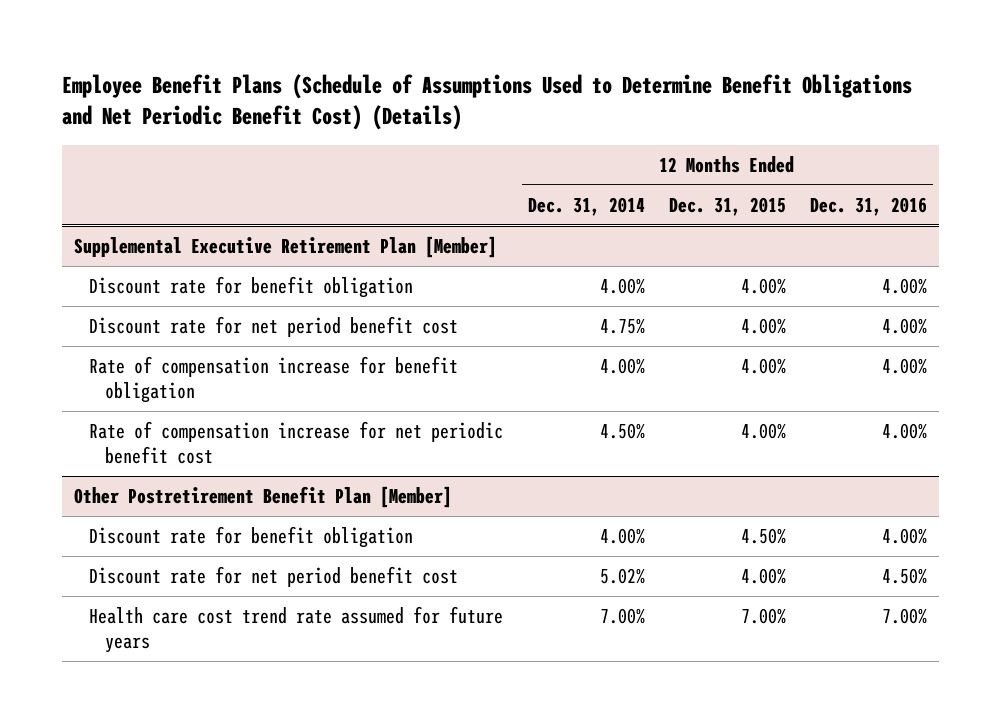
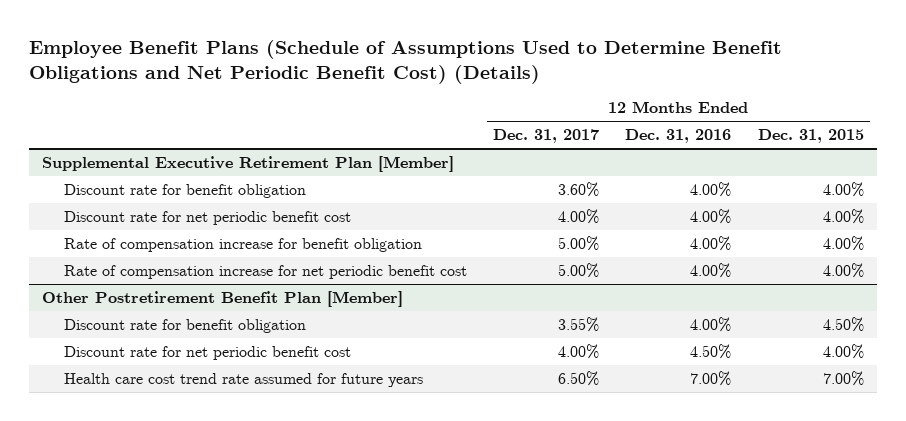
[527,196,645,216] Dec. 31, 2014 -> none
none -> [493,129,600,144] Dec. 31, 2017
[89,316,459,338] Discount rate for net period benefit cost -> [63,211,351,226] Discount rate for net periodic benefit cost
[89,566,459,588] Discount rate for net period benefit cost -> [63,346,351,361] Discount rate for net periodic benefit cost

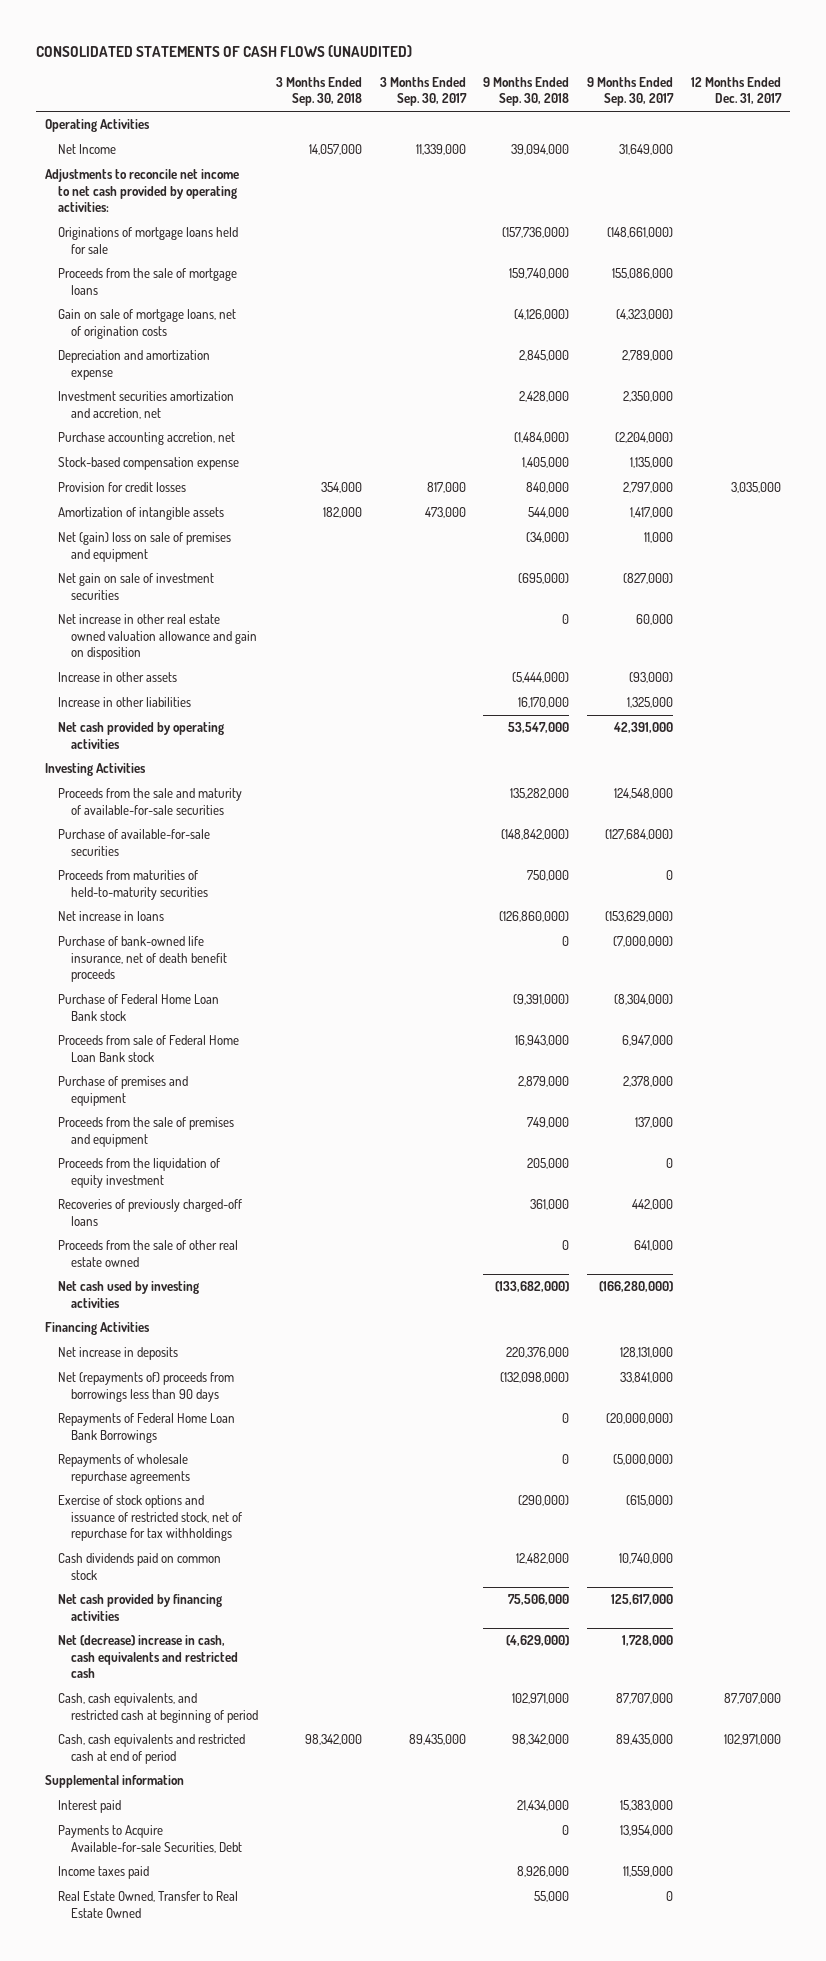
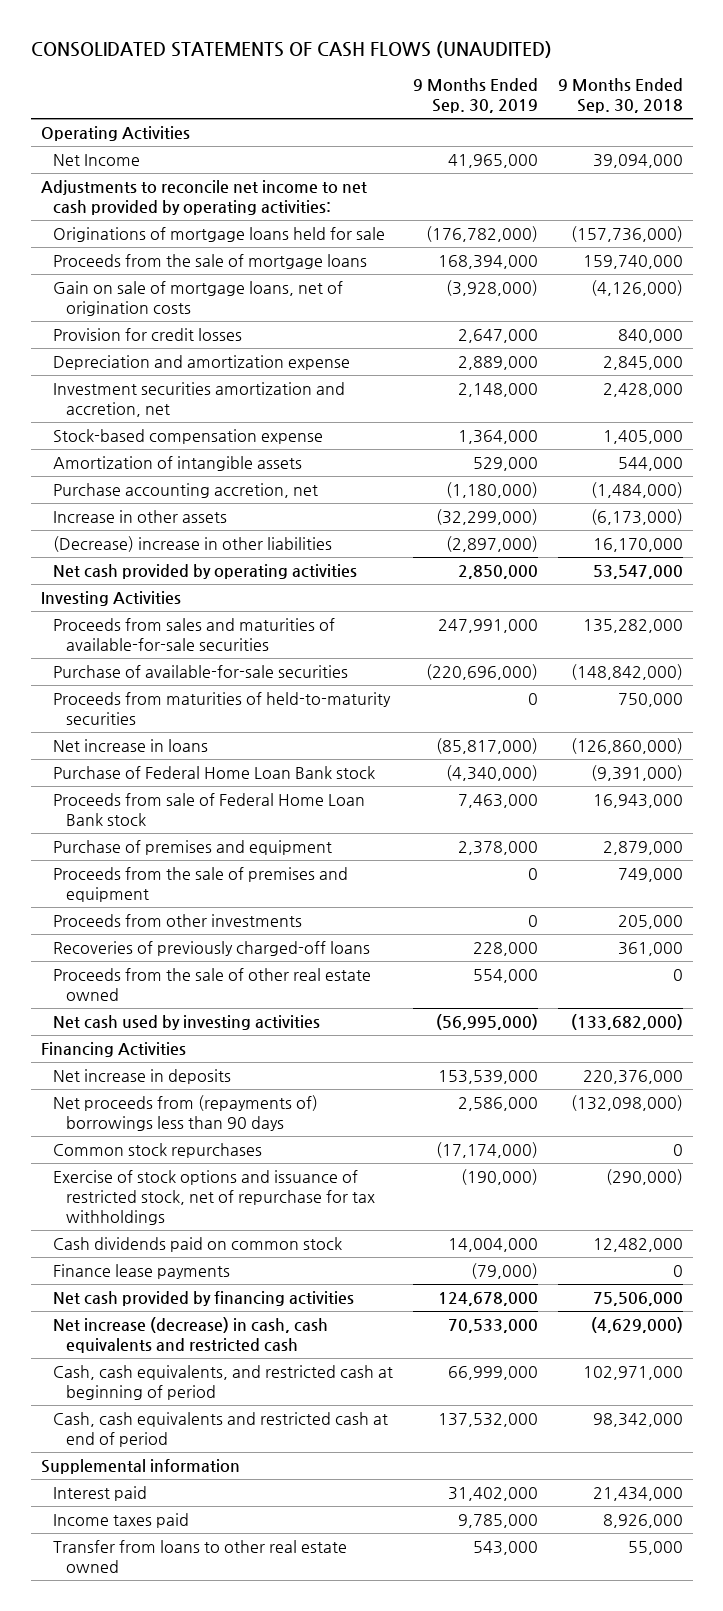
[275,77,362,107] 3 Months Ended Sep. 30, 2018 -> none
[379,77,467,107] 3 Months Ended Sep. 30, 2017 -> none
[587,77,675,107] 9 Months Ended Sep. 30, 2017 -> none
[690,77,782,105] 12 Months Ended Dec. 31, 2017 -> none
none -> [413,77,539,114] 9 Months Ended Sep. 30, 2019
[58,482,187,493] Provision for credit losses -> [53,328,243,342] Provision for credit losses
[58,532,232,562] Net (gain) loss on sale of premises and equipment -> none
[58,573,215,600] Net gain on sale of investment securities -> none
[58,614,258,660] Net increase in other real estate owned valuation allowance and gain on disposition -> none
[58,432,236,446] Purchase accounting accretion, net -> [53,483,319,499] Purchase accounting accretion, net
[512,672,570,684] (5,444,000) -> [590,509,683,526] (6,173,000)
[58,697,192,708] Increase in other liabilities -> [53,536,333,553] (Decrease) increase in other liabilities
[58,788,243,815] Proceeds from the sale and maturity of available-for-sale securities -> [53,618,336,652] Proceeds from sales and maturities of available-for-sale securities
[58,936,228,982] Purchase of bank-owned life insurance, net of death benefit proceeds -> none
[58,1158,221,1188] Proceeds from the liquidation of equity investment -> [53,914,303,928] Proceeds from other investments
[58,1413,236,1443] Repayments of Federal Home Loan Bank Borrowings -> none
[58,1454,191,1484] Repayments of wholesale repurchase agreements -> none
[58,1372,235,1402] Net (repayments of) proceeds from borrowings less than 90 days -> [53,1095,319,1132] Net proceeds from (repayments of) borrowings less than 90 days
none -> [53,1143,263,1159] Common stock repurchases
none -> [53,1264,231,1280] Finance lease payments
[58,1635,239,1678] Net (decrease) increase in cash, cash equivalents and restricted cash -> [53,1317,329,1354] Net increase (decrease) in cash, cash equivalents and restricted cash
[58,1825,243,1853] Payments to Acquire Available-for-sale Securities, Debt -> none
[58,1891,239,1918] Real Estate Owned, Transfer to Real Estate Owned -> [53,1540,348,1574] Transfer from loans to other real estate owned

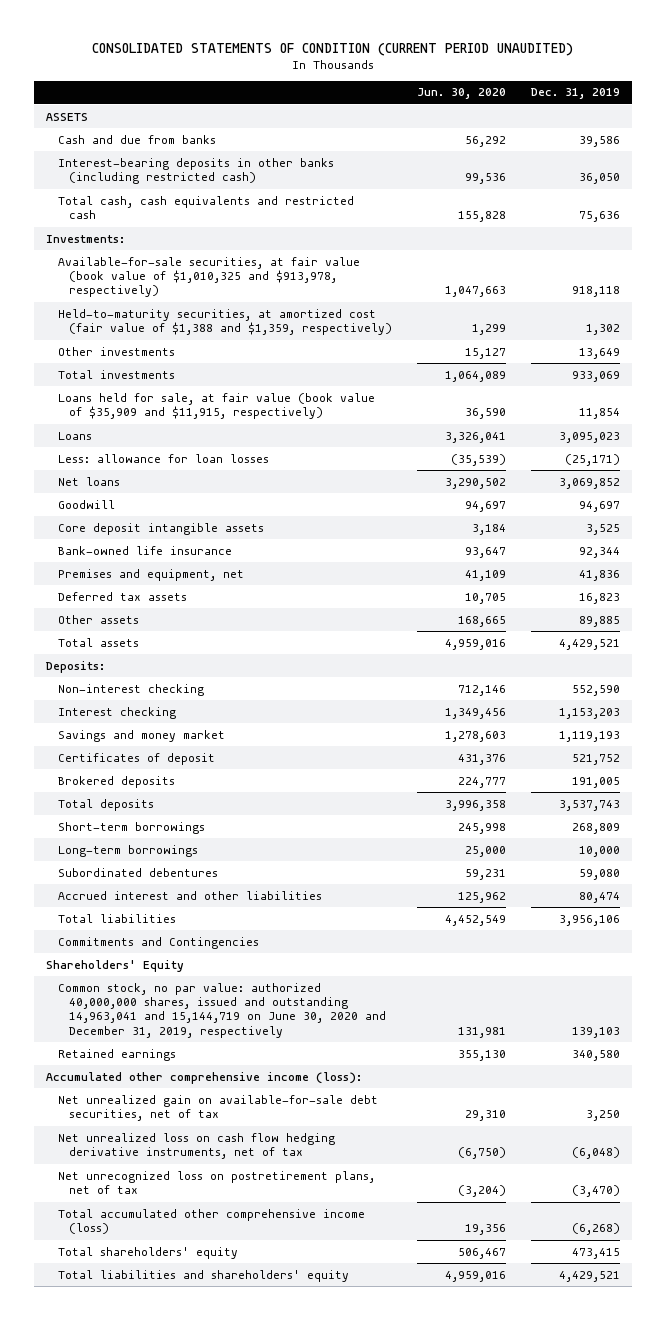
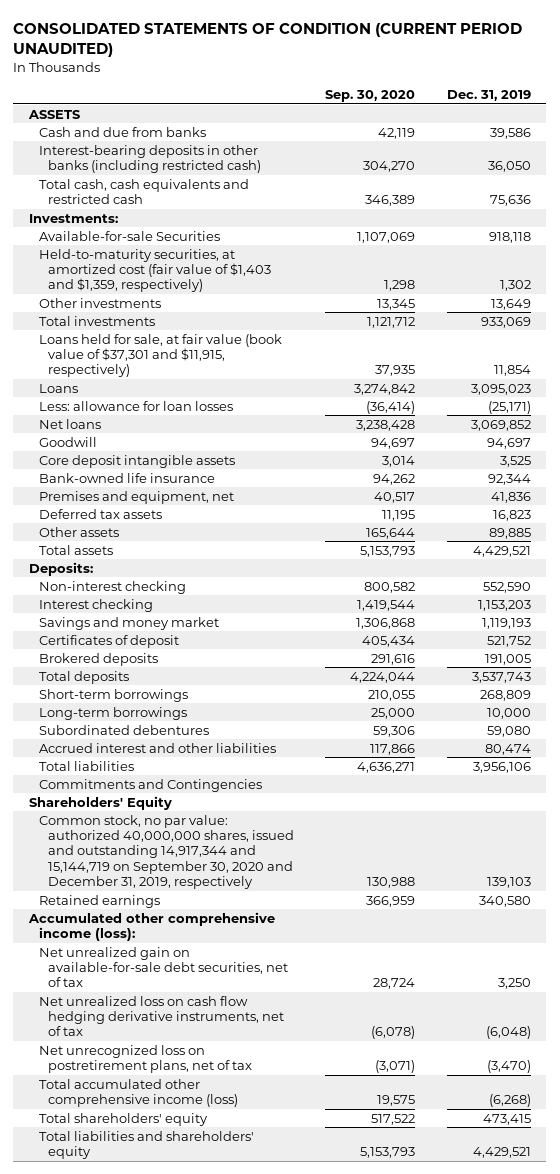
[417,88,507,100] Jun. 30, 2020 -> none
none -> [325,90,416,103] Sep. 30, 2020
[57,256,360,298] Available-for-sale securities, at fair value (book value of $1,010,325 and $913,978, respectively) -> [38,230,220,241] Available-for-sale Securities
[57,308,393,336] Held-to-maturity securities, at amortized cost (fair value of $1,388 and $1,359, respectively) -> [38,248,272,293] Held-to-maturity securities, at amortized cost (fair value of $1,403 and $1,359, respectively)
[57,392,375,420] Loans held for sale, at fair value (book value of $35,909 and $11,915, respectively) -> [38,333,282,378] Loans held for sale, at fair value (book value of $37,301 and $11,915, respectively)
[57,982,387,1038] Common stock, no par value: authorized 40,000,000 shares, issued and outstanding 14,963,041 and 15,144,719 on June 30, 2020 and December 31, 2019, respectively -> [38,814,295,890] Common stock, no par value: authorized 40,000,000 shares, issued and outstanding 14,917,344 and 15,144,719 on September 30, 2020 and December 31, 2019, respectively

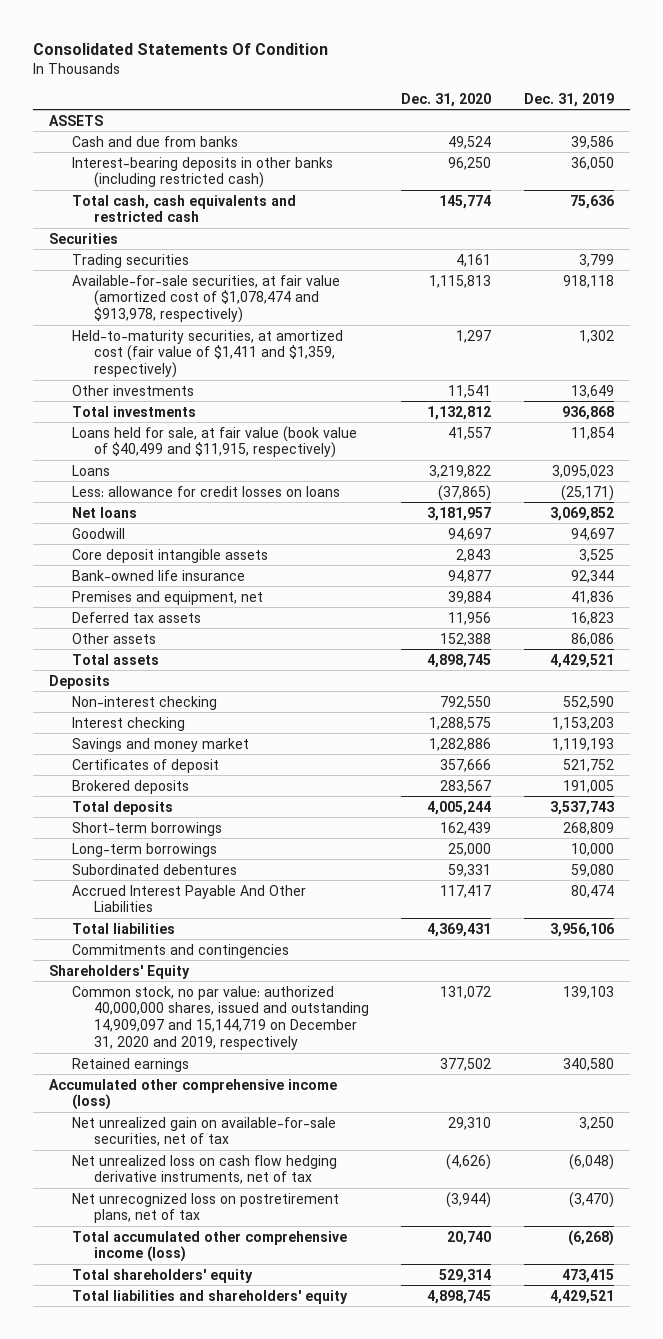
[13,22,523,58] CONSOLIDATED STATEMENTS OF CONDITION (CURRENT PERIOD UNAUDITED) -> [33,42,329,55] Consolidated Statements Of Condition
[325,90,416,103] Sep. 30, 2020 -> none
none -> [401,92,492,107] Dec. 31, 2020
[29,213,119,223] Investments: -> [49,232,119,244] Securities
none -> [71,253,189,268] Trading securities
[38,230,220,241] Available-for-sale Securities -> [71,274,340,324] Available-for-sale securities, at fair value (amortized cost of $1,078,474 and $913,978, respectively)
[38,248,272,293] Held-to-maturity securities, at amortized cost (fair value of $1,403 and $1,359, respectively) -> [71,329,343,379] Held-to-maturity securities, at amortized cost (fair value of $1,411 and $1,359, respectively)
[480,316,531,328] 933,069 -> [561,405,614,420] 936,868
[38,333,282,378] Loans held for sale, at fair value (book value of $37,301 and $11,915, respectively) -> [71,425,357,459] Loans held for sale, at fair value (book value of $40,499 and $11,915, respectively)
[38,400,233,411] Less: allowance for loan losses -> [71,485,340,497] Less: allowance for credit losses on loans
[488,527,531,539] 89,885 -> [570,632,614,646] 86,086
[29,561,94,576] Deposits: -> [49,674,111,689] Deposits
[38,742,276,753] Accrued interest and other liabilities -> [71,884,306,913] Accrued Interest Payable And Other Liabilities
[38,778,262,792] Commitments and Contingencies -> [71,943,289,958] Commitments and contingencies
[38,814,295,890] Common stock, no par value: authorized 40,000,000 shares, issued and outstanding 14,917,344 and 15,144,719 on September 30, 2020 and December 31, 2019, respectively -> [71,985,370,1051] Common stock, no par value: authorized 40,000,000 shares, issued and outstanding 14,909,097 and 15,144,719 on December 31, 2020 and 2019, respectively
[28,911,276,942] Accumulated other comprehensive income (loss): -> [49,1078,338,1111] Accumulated other comprehensive income (loss)
[38,946,289,988] Net unrealized gain on available-for-sale debt securities, net of tax -> [71,1116,336,1147] Net unrealized gain on available-for-sale securities, net of tax

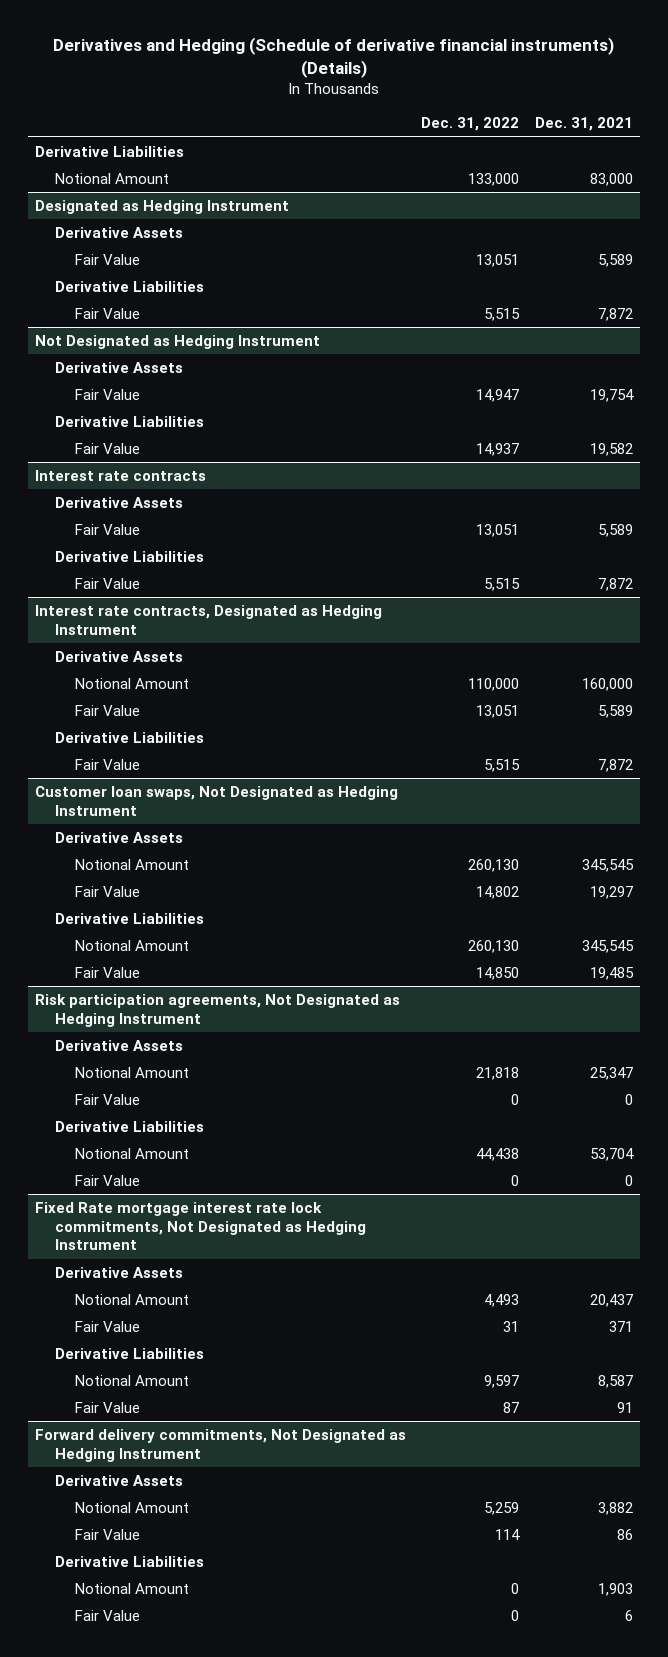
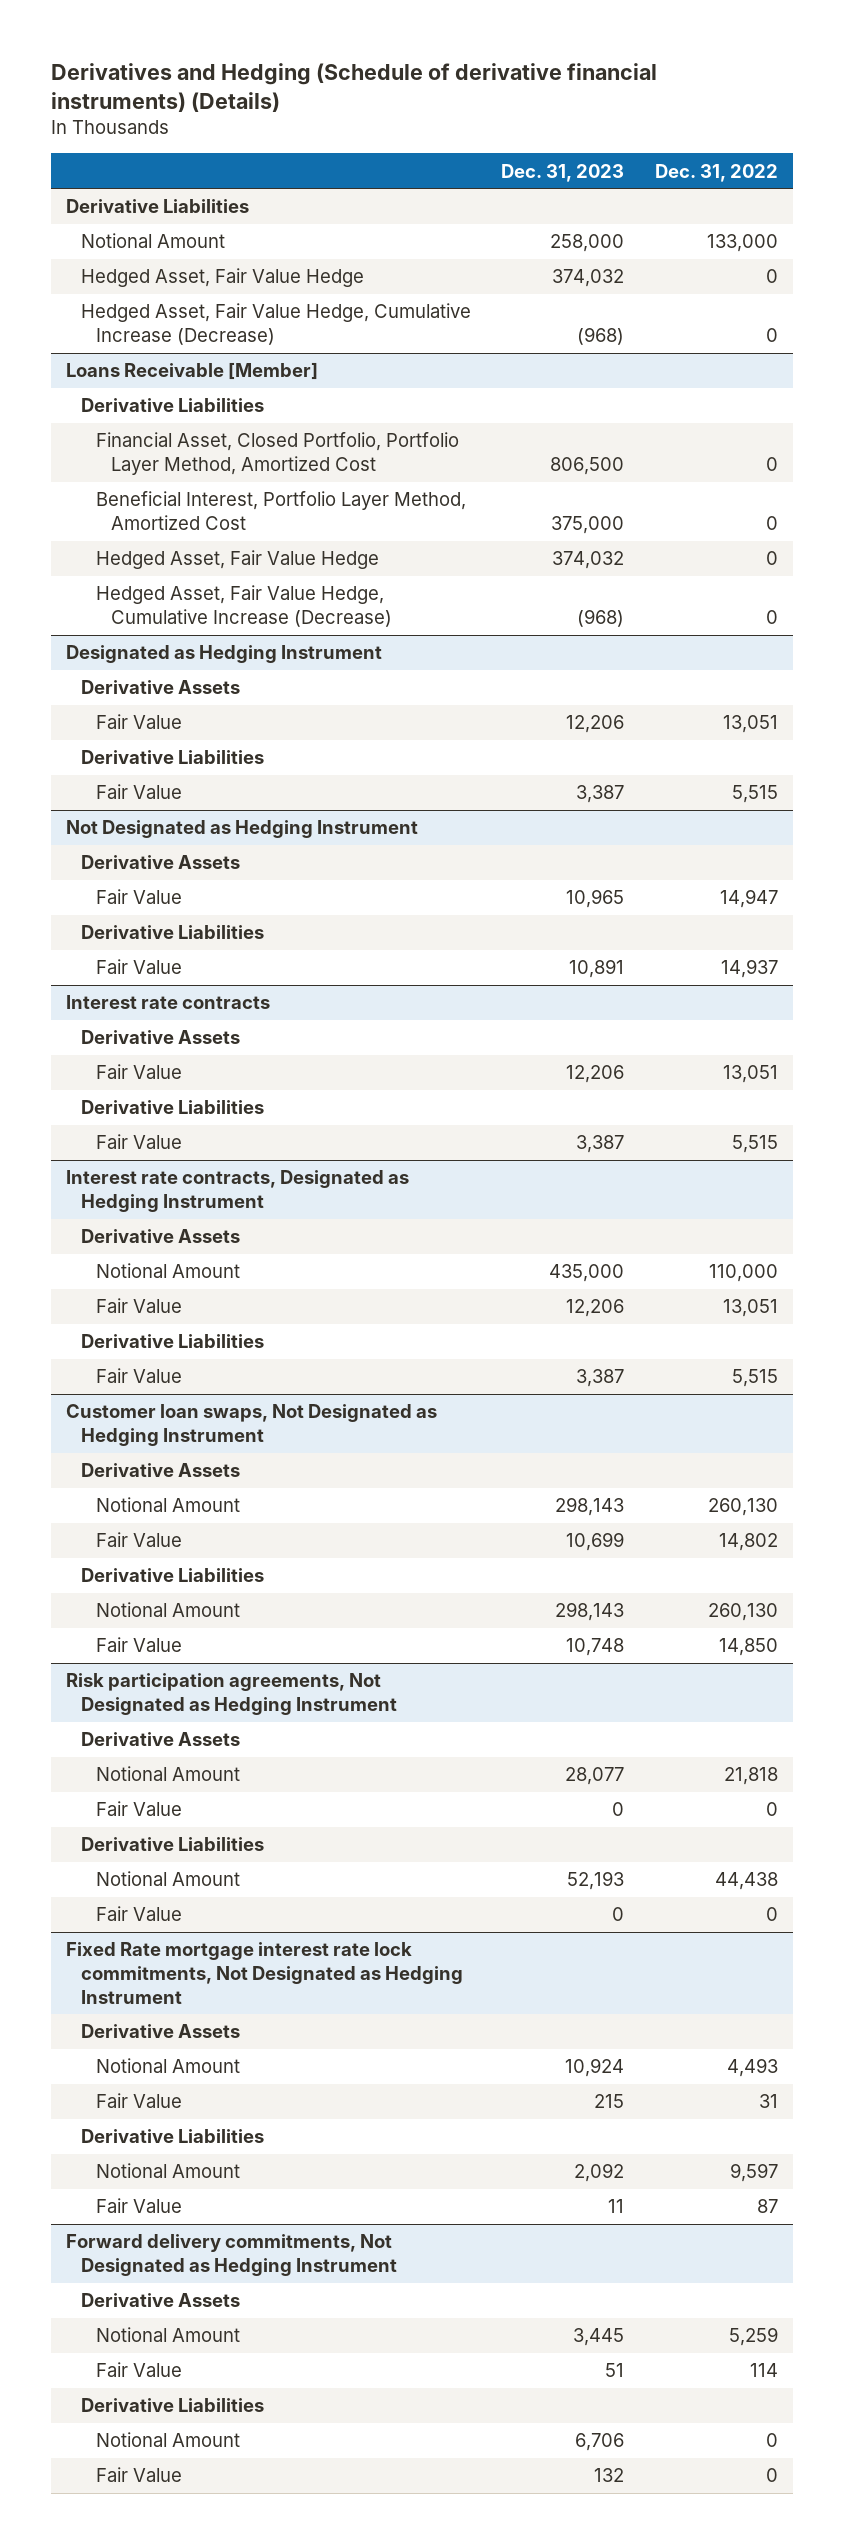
[534,117,633,132] Dec. 31, 2021 -> none
none -> [501,163,625,182] Dec. 31, 2023
none -> [81,268,365,288] Hedged Asset, Fair Value Hedge
none -> [81,303,472,346] Hedged Asset, Fair Value Hedge, Cumulative Increase (Decrease)
none -> [66,362,319,381] Loans Receivable [Member]
none -> [81,398,265,413] Derivative Liabilities
none -> [95,432,459,476] Financial Asset, Closed Portfolio, Portfolio Layer Method, Amortized Cost
none -> [95,491,466,531] Beneficial Interest, Portfolio Layer Method, Amortized Cost
none -> [95,550,379,570] Hedged Asset, Fair Value Hedge
none -> [95,585,392,628] Hedged Asset, Fair Value Hedge, Cumulative Increase (Decrease)

